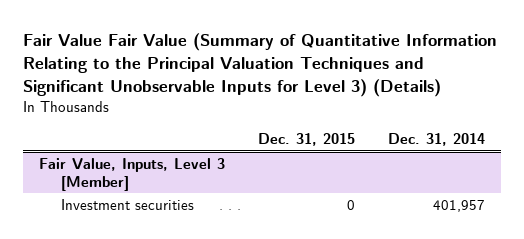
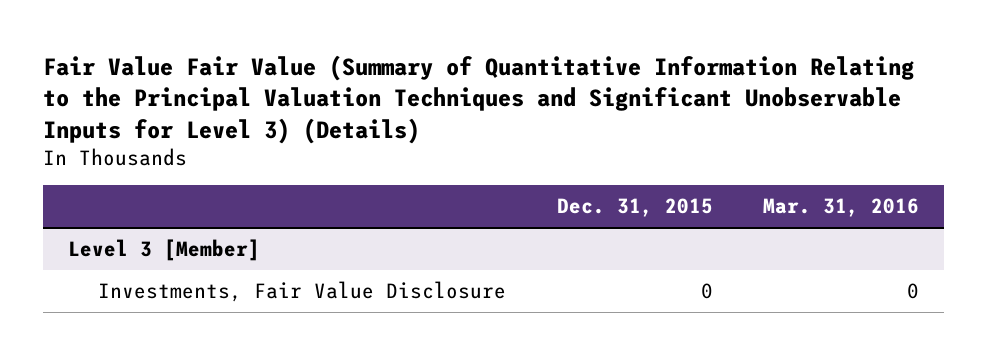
[387,133,485,147] Dec. 31, 2014 -> none
none -> [762,198,919,218] Mar. 31, 2016
[39,157,226,191] Fair Value, Inputs, Level 3 [Member] -> [68,239,261,262] Level 3 [Member]
[61,198,195,210] Investment securities -> [98,281,507,303] Investments, Fair Value Disclosure

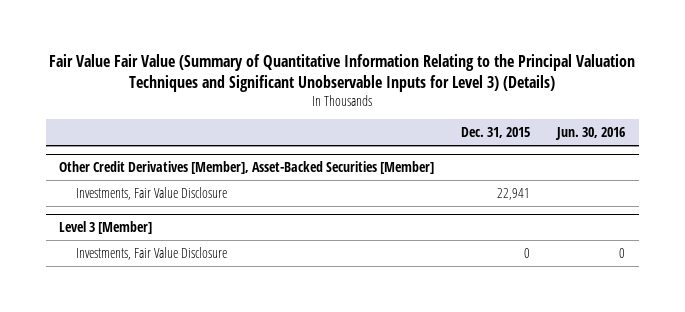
[762,198,919,218] Mar. 31, 2016 -> none
none -> [555,126,626,140] Jun. 30, 2016
none -> [59,161,435,175] Other Credit Derivatives [Member], Asset-Backed Securities [Member]
none -> [76,186,228,200] Investments, Fair Value Disclosure

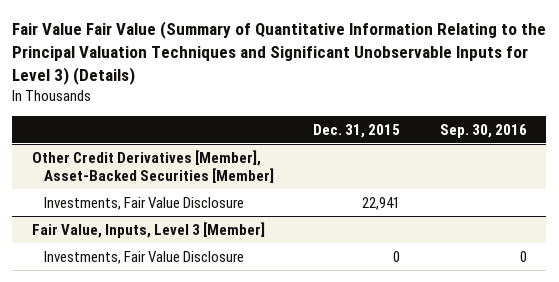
[555,126,626,140] Jun. 30, 2016 -> none
none -> [439,123,527,138] Sep. 30, 2016
[59,221,153,235] Level 3 [Member] -> [32,221,266,238] Fair Value, Inputs, Level 3 [Member]

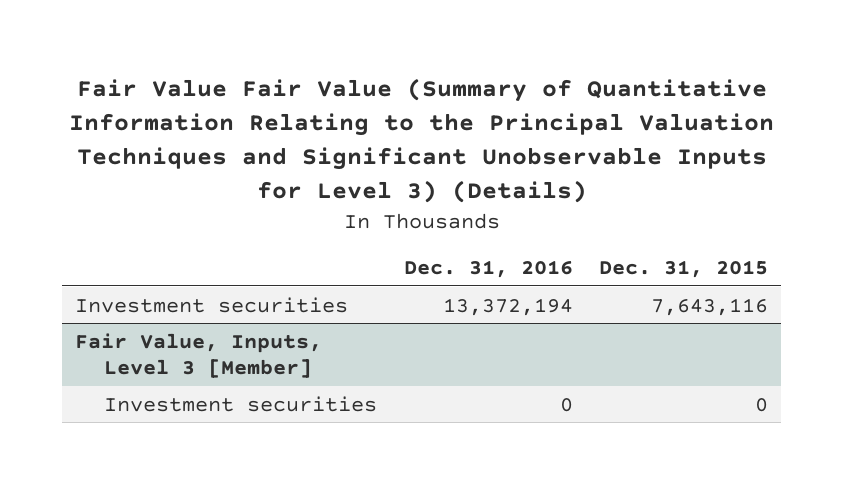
[439,123,527,138] Sep. 30, 2016 -> none
none -> [403,260,573,279] Dec. 31, 2016
[32,149,274,183] Other Credit Derivatives [Member], Asset-Backed Securities [Member] -> none
[43,196,244,210] Investments, Fair Value Disclosure -> [75,296,349,313] Investment securities
[362,196,401,210] 22,941 -> [650,297,768,316] 7,643,116
[43,250,244,264] Investments, Fair Value Disclosure -> [104,395,378,412] Investment securities

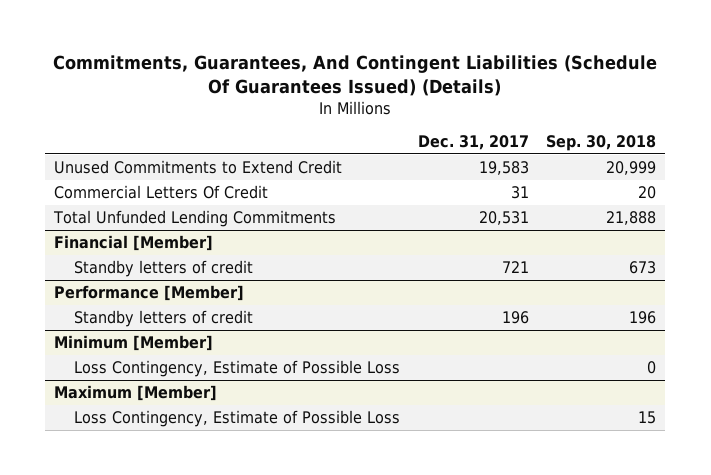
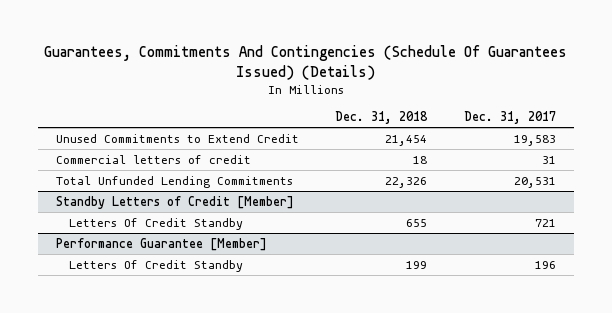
[53,55,658,97] Commitments, Guarantees, And Contingent Liabilities (Schedule Of Guarantees Issued) (Details) -> [43,45,567,80] Guarantees, Commitments And Contingencies (Schedule Of Guarantees Issued) (Details)
[546,135,657,152] Sep. 30, 2018 -> none
none -> [335,110,429,124] Dec. 31, 2018
[54,184,269,199] Commercial Letters Of Credit -> [55,154,251,164] Commercial letters of credit
[54,334,214,351] Minimum [Member] -> none
[73,359,400,377] Loss Contingency, Estimate of Possible Loss -> none
[54,384,218,401] Maximum [Member] -> none
[73,409,400,427] Loss Contingency, Estimate of Possible Loss -> none
[54,234,214,251] Financial [Member] -> [55,195,294,209] Standby Letters of Credit [Member]
[73,259,253,277] Standby letters of credit -> [68,217,243,230] Letters Of Credit Standby
[54,284,245,301] Performance [Member] -> [55,237,267,251] Performance Guarantee [Member]
[73,309,253,327] Standby letters of credit -> [68,259,243,272] Letters Of Credit Standby

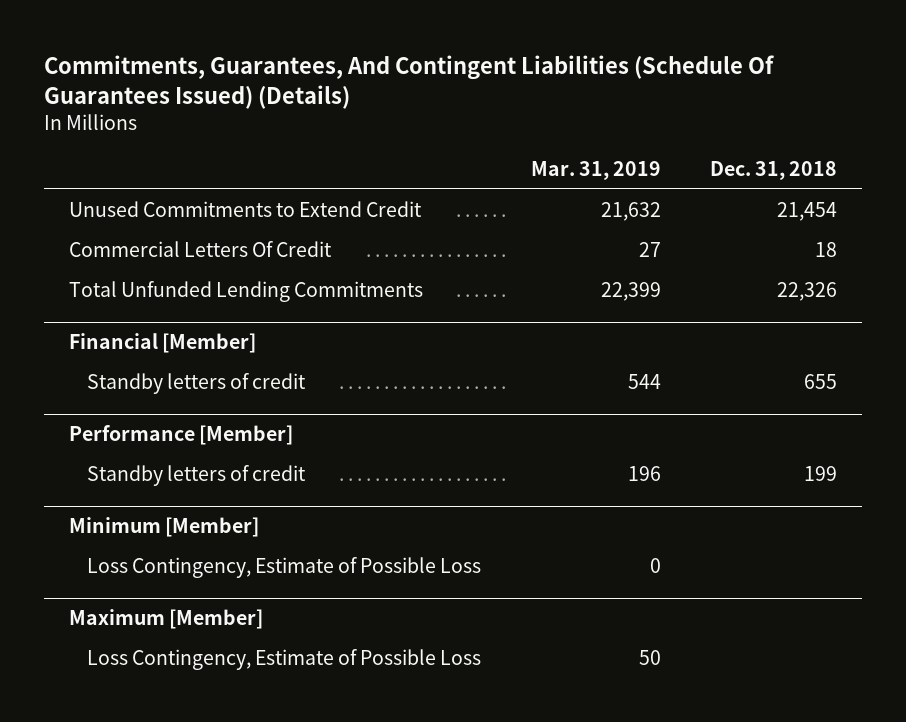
[43,45,567,80] Guarantees, Commitments And Contingencies (Schedule Of Guarantees Issued) (Details) -> [43,54,774,109] Commitments, Guarantees, And Contingent Liabilities (Schedule Of Guarantees Issued) (Details)
[463,110,556,124] Dec. 31, 2017 -> none
none -> [530,161,661,181] Mar. 31, 2019
[55,154,251,164] Commercial letters of credit -> [68,240,332,257] Commercial Letters Of Credit
[55,195,294,209] Standby Letters of Credit [Member] -> [68,333,256,354] Financial [Member]
[68,217,243,230] Letters Of Credit Standby -> [86,372,306,394] Standby letters of credit
[55,237,267,251] Performance Guarantee [Member] -> [68,425,293,446] Performance [Member]
[68,259,243,272] Letters Of Credit Standby -> [86,464,306,486] Standby letters of credit
none -> [68,517,259,538] Minimum [Member]
none -> [86,556,481,578] Loss Contingency, Estimate of Possible Loss
none -> [68,609,263,630] Maximum [Member]
none -> [86,648,481,670] Loss Contingency, Estimate of Possible Loss

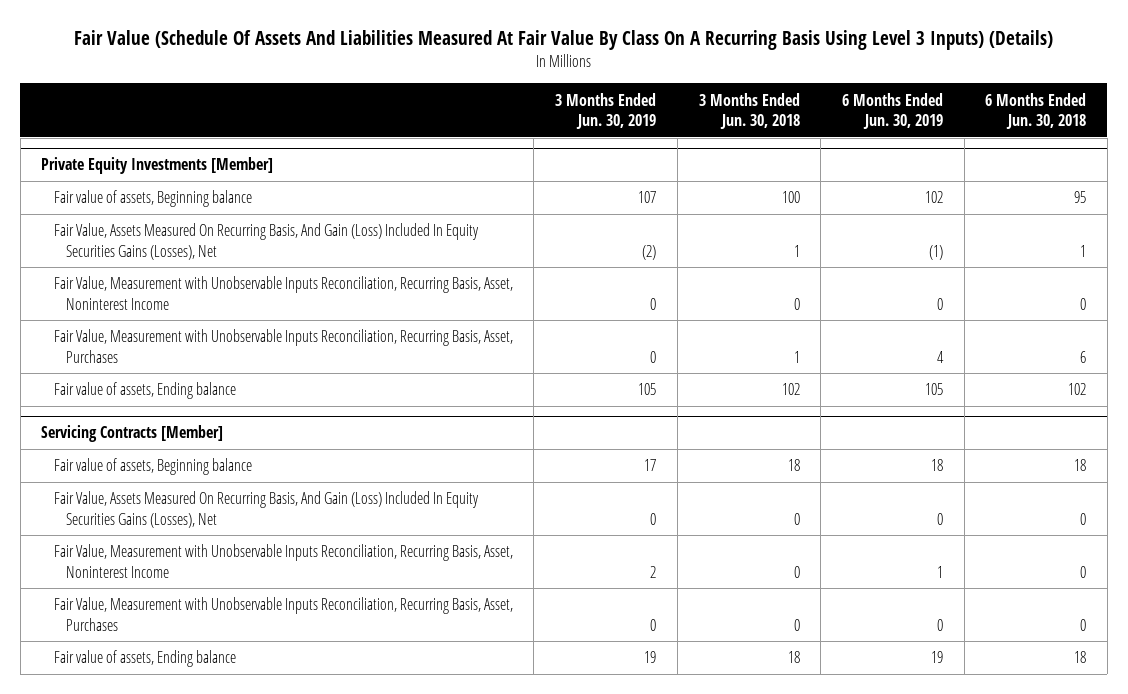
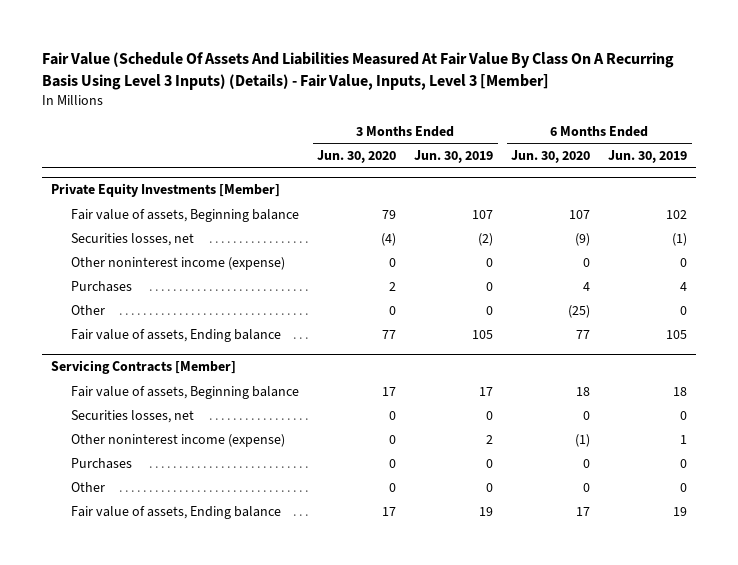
[73,30,1053,51] Fair Value (Schedule Of Assets And Liabilities Measured At Fair Value By Class On A Recurring Basis Using Level 3 Inputs) (Details) -> [42,51,675,90] Fair Value (Schedule Of Assets And Liabilities Measured At Fair Value By Class On A Recurring Basis Using Level 3 Inputs) (Details) - Fair Value, Inputs, Level 3 [Member]
[698,92,800,130] 3 Months Ended Jun. 30, 2018 -> none
[985,92,1087,130] 6 Months Ended Jun. 30, 2018 -> none
none -> [317,150,397,164] Jun. 30, 2020
none -> [511,150,591,164] Jun. 30, 2020
[53,223,479,260] Fair Value, Assets Measured On Recurring Basis, And Gain (Loss) Included In Equity Securities Gains (Losses), Net -> [70,232,194,246] Securities losses, net
[53,276,513,310] Fair Value, Measurement with Unobservable Inputs Reconciliation, Recurring Basis, Asset, Noninterest Income -> [70,256,285,270] Other noninterest income (expense)
[53,329,513,363] Fair Value, Measurement with Unobservable Inputs Reconciliation, Recurring Basis, Asset, Purchases -> [70,280,132,292] Purchases
none -> [70,304,105,315] Other
[53,491,479,528] Fair Value, Assets Measured On Recurring Basis, And Gain (Loss) Included In Equity Securities Gains (Losses), Net -> [70,409,194,423] Securities losses, net
[53,544,513,578] Fair Value, Measurement with Unobservable Inputs Reconciliation, Recurring Basis, Asset, Noninterest Income -> [70,433,285,447] Other noninterest income (expense)
[53,597,513,631] Fair Value, Measurement with Unobservable Inputs Reconciliation, Recurring Basis, Asset, Purchases -> [70,457,132,469] Purchases
none -> [70,481,105,492] Other

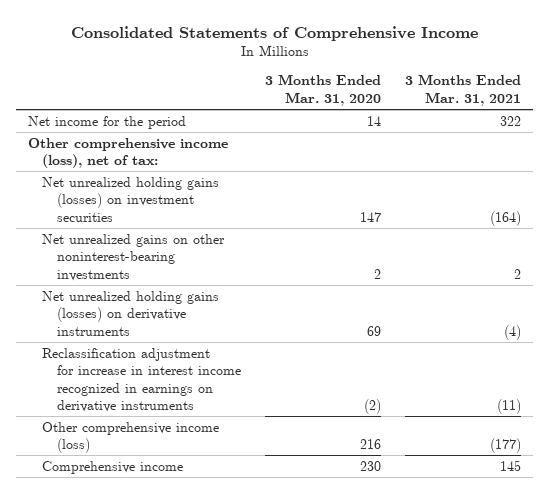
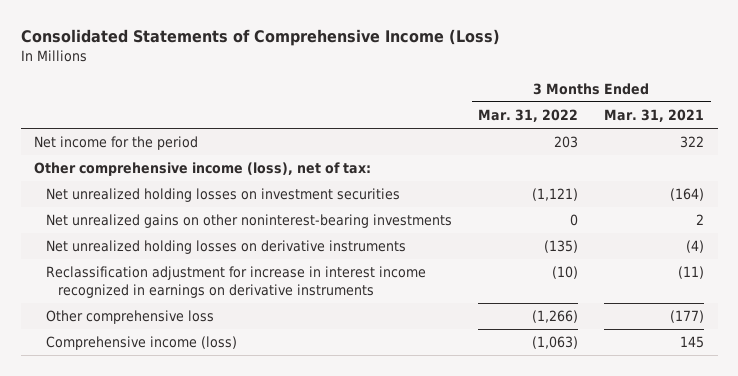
[70,25,478,41] Consolidated Statements of Comprehensive Income -> [20,29,500,47] Consolidated Statements of Comprehensive Income (Loss)
[264,74,381,106] 3 Months Ended Mar. 31, 2020 -> none
none -> [478,109,579,123] Mar. 31, 2022
[42,176,220,222] Net unrealized holding gains (losses) on investment securities -> [46,188,401,203] Net unrealized holding losses on investment securities
[42,290,220,336] Net unrealized holding gains (losses) on derivative instruments -> [46,240,407,255] Net unrealized holding losses on derivative instruments
[42,421,220,454] Other comprehensive income (loss) -> [46,310,215,325] Other comprehensive loss
[42,460,184,474] Comprehensive income -> [46,336,238,351] Comprehensive income (loss)

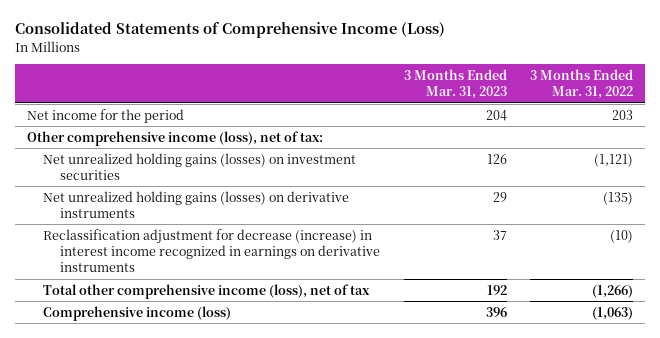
[604,109,705,123] Mar. 31, 2021 -> none
none -> [403,69,507,100] 3 Months Ended Mar. 31, 2023
[46,214,453,229] Net unrealized gains on other noninterest-bearing investments -> none
[46,188,401,203] Net unrealized holding losses on investment securities -> [43,152,357,180] Net unrealized holding gains (losses) on investment securities
[46,240,407,255] Net unrealized holding losses on derivative instruments -> [43,190,350,218] Net unrealized holding gains (losses) on derivative instruments
[46,266,427,298] Reclassification adjustment for increase in interest income recognized in earnings on derivative instruments -> [43,228,380,272] Reclassification adjustment for decrease (increase) in interest income recognized in earnings on derivative instruments
[46,310,215,325] Other comprehensive loss -> [43,283,371,299] Total other comprehensive income (loss), net of tax

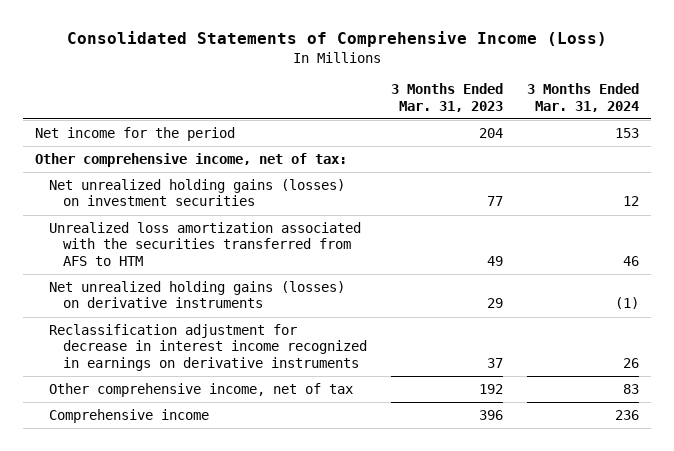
[530,69,634,100] 3 Months Ended Mar. 31, 2022 -> none
none -> [527,83,640,112] 3 Months Ended Mar. 31, 2024
[26,130,323,146] Other comprehensive income (loss), net of tax: -> [35,153,348,168] Other comprehensive income, net of tax:
[486,153,507,164] 126 -> [487,196,504,207] 77
none -> [49,222,362,266] Unrealized loss amortization associated with the securities transferred from AFS to HTM
[43,228,380,272] Reclassification adjustment for decrease (increase) in interest income recognized in earnings on derivative instruments -> [49,324,368,371] Reclassification adjustment for decrease in interest income recognized in earnings on derivative instruments
[43,283,371,299] Total other comprehensive income (loss), net of tax -> [49,383,354,398] Other comprehensive income, net of tax
[43,305,232,321] Comprehensive income (loss) -> [49,409,210,424] Comprehensive income

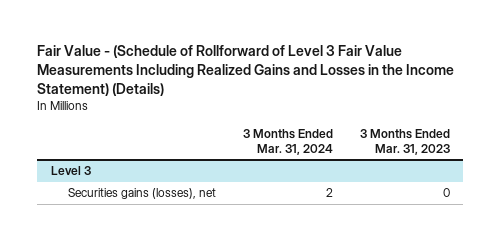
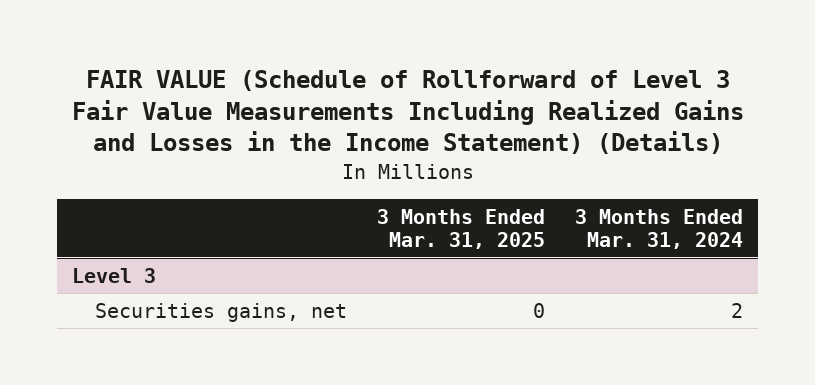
[37,45,455,96] Fair Value - (Schedule of Rollforward of Level 3 Fair Value Measurements Including Realized Gains and Losses in the Income Statement) (Details) -> [71,70,744,155] FAIR VALUE (Schedule of Rollforward of Level 3 Fair Value Measurements Including Realized Gains and Losses in the Income Statement) (Details)
[359,128,450,155] 3 Months Ended Mar. 31, 2023 -> none
none -> [377,208,546,250] 3 Months Ended Mar. 31, 2025
[68,188,217,200] Securities gains (losses), net -> [95,302,348,322] Securities gains, net

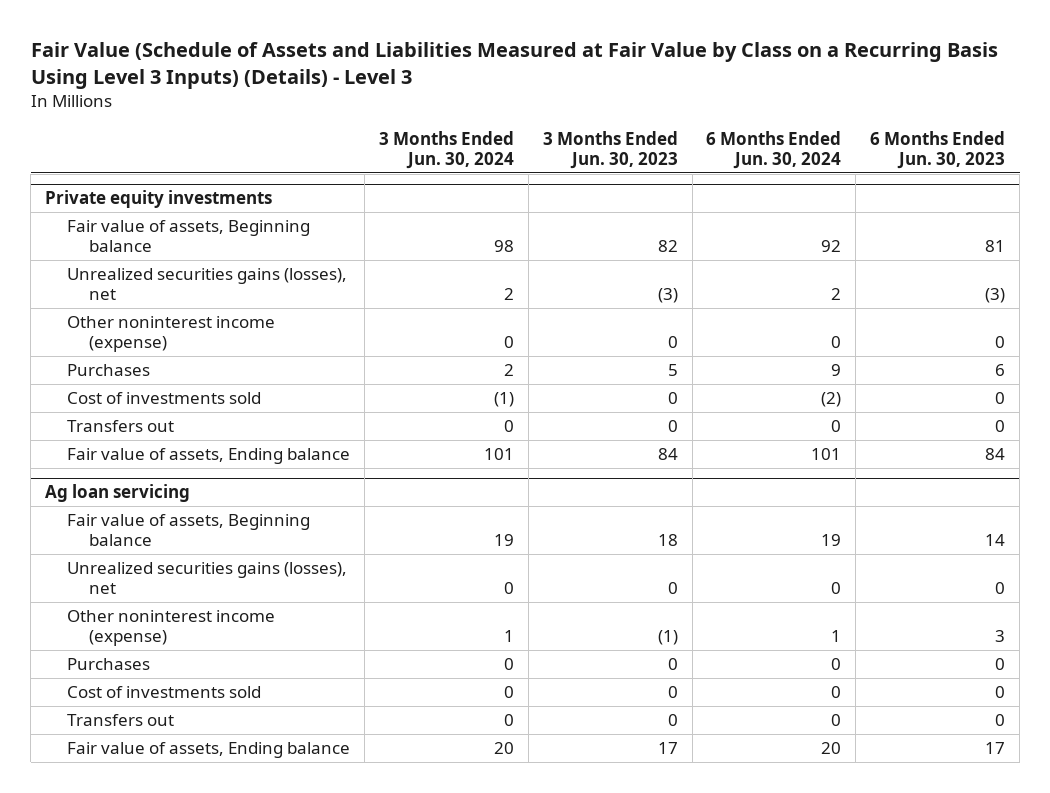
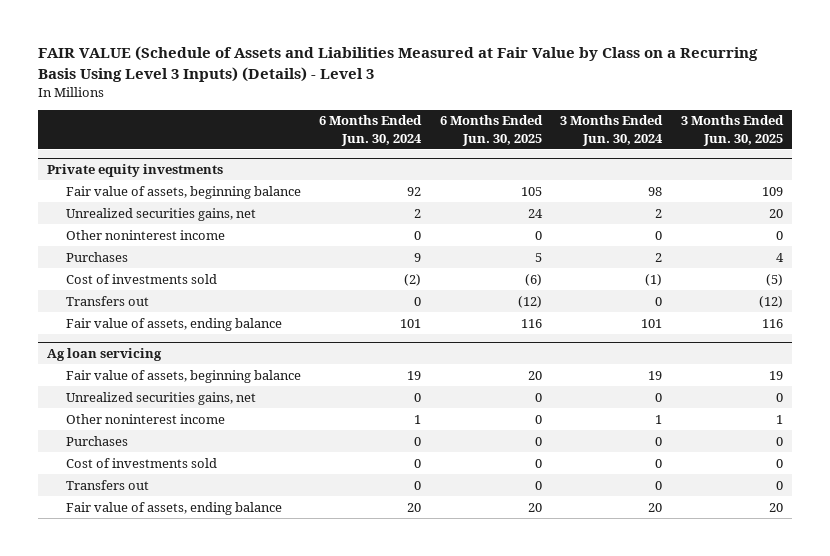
[30,42,998,90] Fair Value (Schedule of Assets and Liabilities Measured at Fair Value by Class on a Recurring Basis Using Level 3 Inputs) (Details) - Level 3 -> [38,46,759,82] FAIR VALUE (Schedule of Assets and Liabilities Measured at Fair Value by Class on a Recurring Basis Using Level 3 Inputs) (Details) - Level 3
[542,130,678,170] 3 Months Ended Jun. 30, 2023 -> none
[870,130,1006,170] 6 Months Ended Jun. 30, 2023 -> none
none -> [439,115,543,146] 6 Months Ended Jun. 30, 2025
none -> [680,115,784,146] 3 Months Ended Jun. 30, 2025
[67,220,311,253] Fair value of assets, Beginning balance -> [65,185,301,199] Fair value of assets, beginning balance
[67,268,348,301] Unrealized securities gains (losses), net -> [65,207,256,221] Unrealized securities gains, net
[67,316,276,353] Other noninterest income (expense) -> [65,229,225,240] Other noninterest income
[67,448,351,465] Fair value of assets, Ending balance -> [65,317,282,331] Fair value of assets, ending balance
[67,514,311,547] Fair value of assets, Beginning balance -> [65,369,301,383] Fair value of assets, beginning balance
[67,562,348,595] Unrealized securities gains (losses), net -> [65,391,256,405] Unrealized securities gains, net
[67,610,276,647] Other noninterest income (expense) -> [65,413,225,424] Other noninterest income
[67,742,351,759] Fair value of assets, Ending balance -> [65,501,282,515] Fair value of assets, ending balance

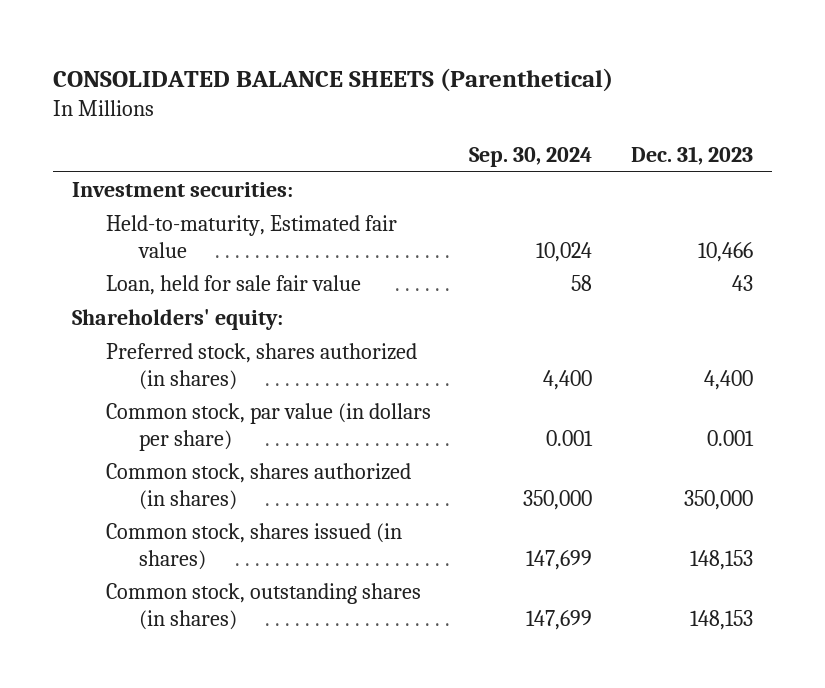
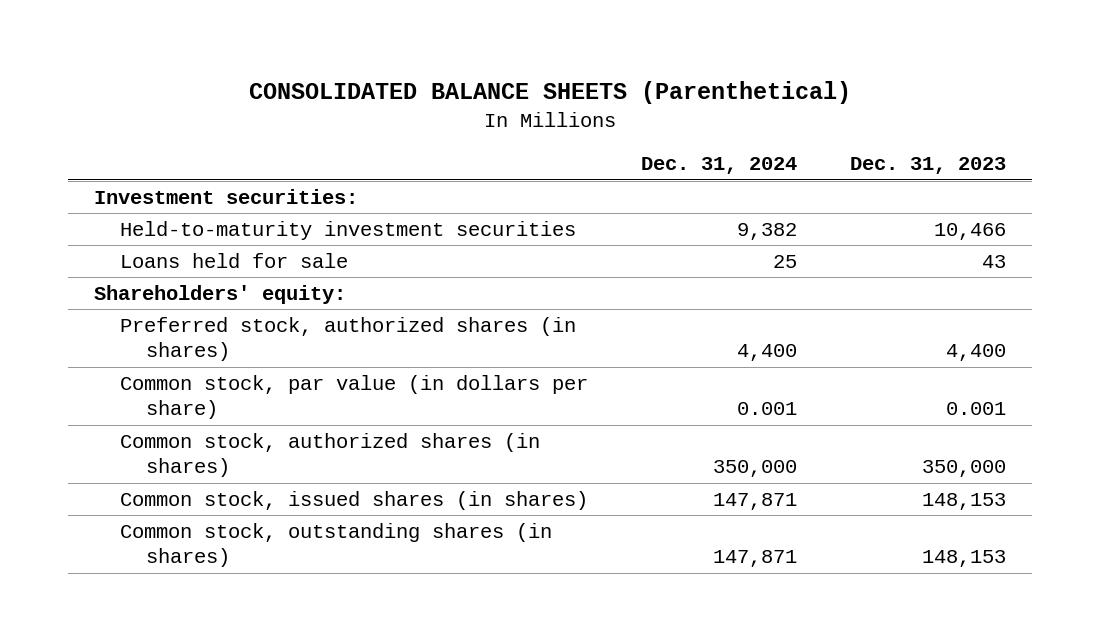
[469,147,593,168] Sep. 30, 2024 -> none
none -> [640,157,797,175] Dec. 31, 2024
[105,215,397,258] Held-to-maturity, Estimated fair value -> [120,220,577,240] Held-to-maturity investment securities
[105,275,361,296] Loan, held for sale fair value -> [120,252,349,268] Loans held for sale
[105,343,417,390] Preferred stock, shares authorized (in shares) -> [120,316,577,362] Preferred stock, authorized shares (in shares)
[105,463,411,510] Common stock, shares authorized (in shares) -> [120,432,541,478] Common stock, authorized shares (in shares)
[105,523,402,570] Common stock, shares issued (in shares) -> [120,490,589,510] Common stock, issued shares (in shares)

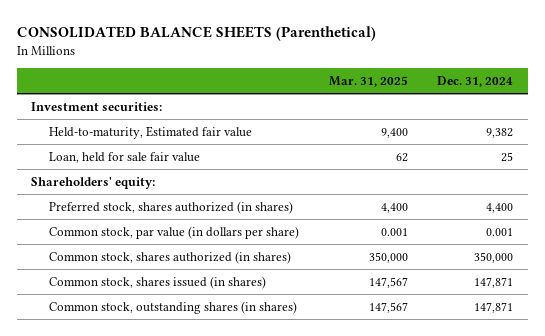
[849,157,1006,175] Dec. 31, 2023 -> none
none -> [328,75,408,87] Mar. 31, 2025
[120,220,577,240] Held-to-maturity investment securities -> [48,125,252,139] Held-to-maturity, Estimated fair value
[120,252,349,268] Loans held for sale -> [48,151,200,163] Loan, held for sale fair value
[120,316,577,362] Preferred stock, authorized shares (in shares) -> [48,200,293,214] Preferred stock, shares authorized (in shares)
[120,432,541,478] Common stock, authorized shares (in shares) -> [48,250,291,264] Common stock, shares authorized (in shares)
[120,490,589,510] Common stock, issued shares (in shares) -> [48,275,266,289] Common stock, shares issued (in shares)

